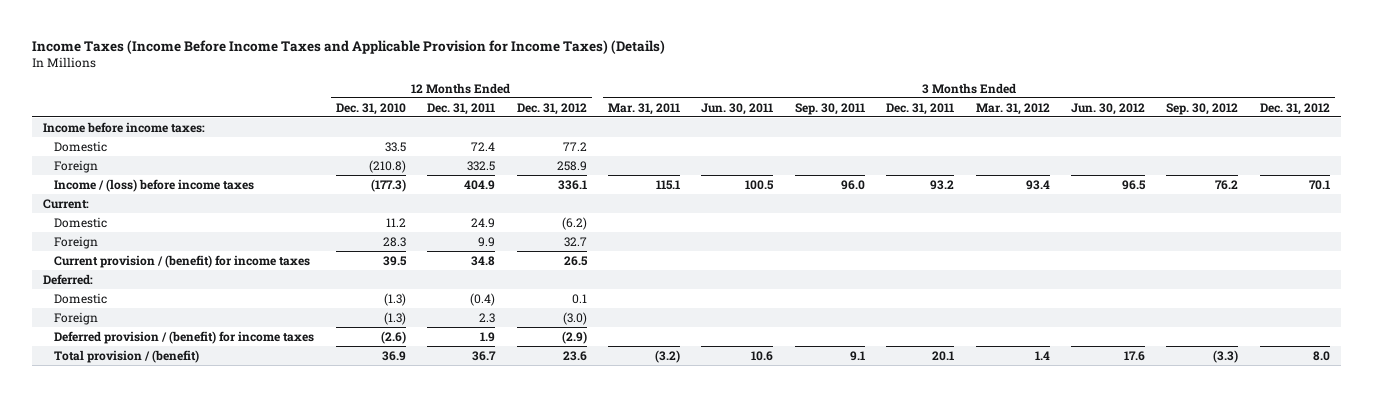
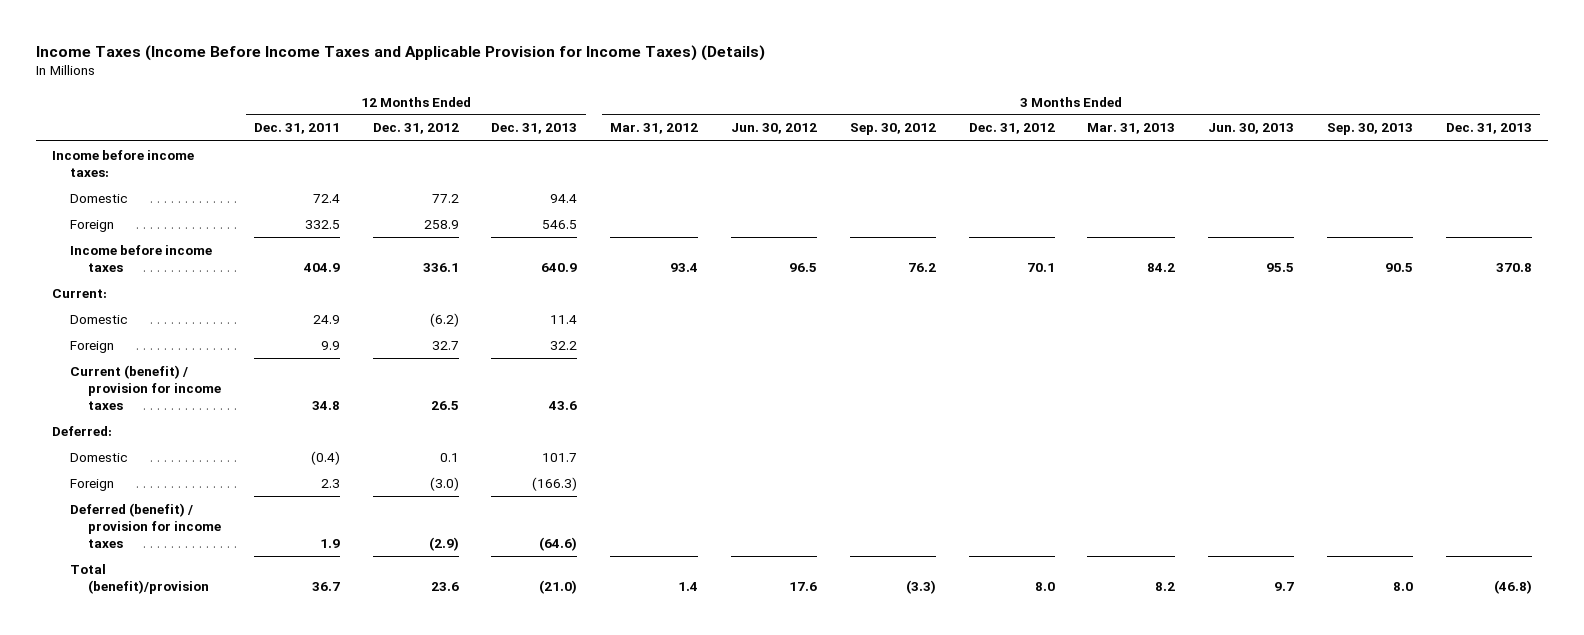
[335,102,406,115] Dec. 31, 2010 -> none
[608,102,681,115] Mar. 31, 2011 -> none
[701,102,774,115] Jun. 30, 2011 -> none
[794,102,865,115] Sep. 30, 2011 -> none
[886,102,955,115] Dec. 31, 2011 -> none
none -> [491,123,578,135] Dec. 31, 2013
none -> [1087,123,1176,135] Mar. 31, 2013
none -> [1208,123,1295,135] Jun. 30, 2013
none -> [1327,123,1414,136] Sep. 30, 2013
none -> [1445,123,1532,135] Dec. 31, 2013
[54,178,255,192] Income / (loss) before income taxes -> [70,244,213,272] Income before income taxes
[54,254,311,268] Current provision / (benefit) for income taxes -> [70,364,222,410] Current (benefit) / provision for income taxes
[54,330,315,344] Deferred provision / (benefit) for income taxes -> [70,502,222,548] Deferred (benefit) / provision for income taxes
[54,349,200,363] Total provision / (benefit) -> [70,563,210,594] Total (benefit)/provision

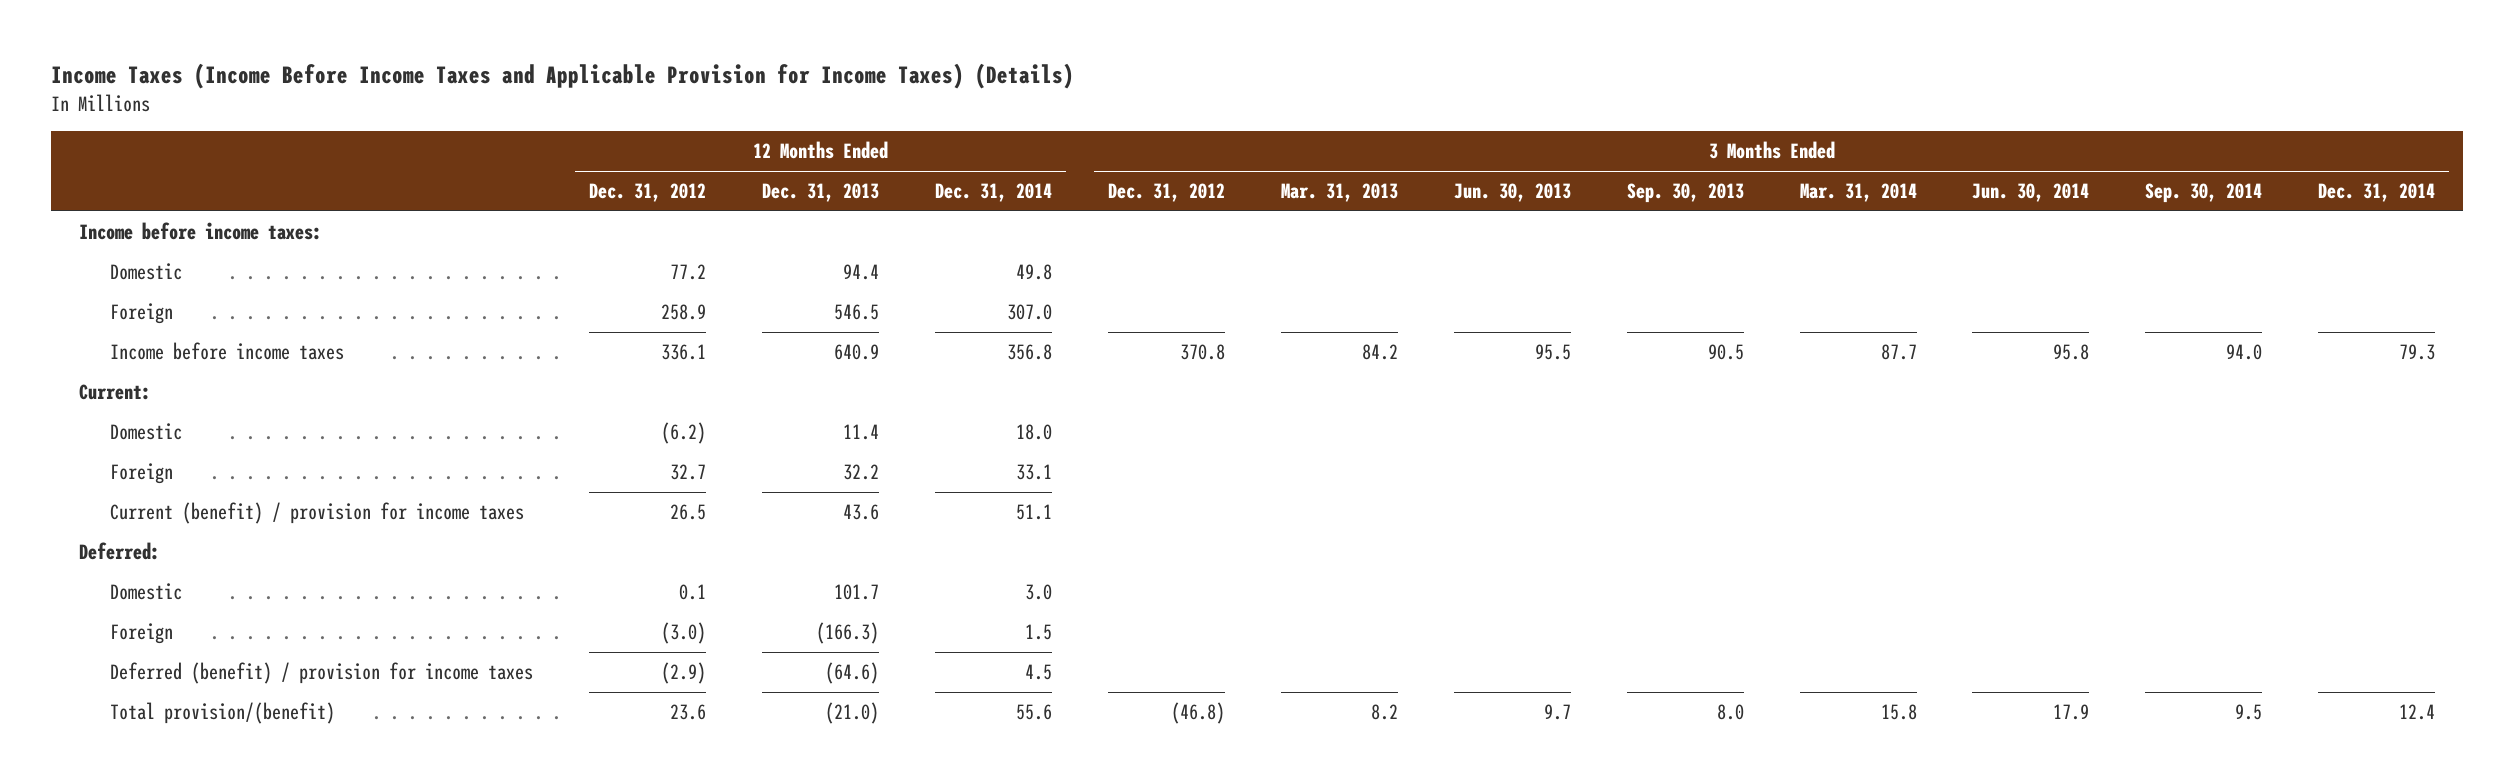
[253,123,340,135] Dec. 31, 2011 -> none
[610,123,699,135] Mar. 31, 2012 -> none
[731,123,818,135] Jun. 30, 2012 -> none
[849,123,936,136] Sep. 30, 2012 -> none
[1445,123,1532,135] Dec. 31, 2013 -> none
none -> [935,183,1053,203] Dec. 31, 2014
none -> [1799,183,1917,203] Mar. 31, 2014
none -> [1972,183,2090,203] Jun. 30, 2014
none -> [2145,183,2263,204] Sep. 30, 2014
none -> [2318,183,2436,203] Dec. 31, 2014
[1026,262,1055,272] 70.1 -> [1179,344,1225,361] 370.8
[70,563,210,594] Total (benefit)/provision -> [110,702,336,725] Total provision/(benefit)
[1034,581,1055,591] 8.0 -> [1170,702,1225,725] (46.8)

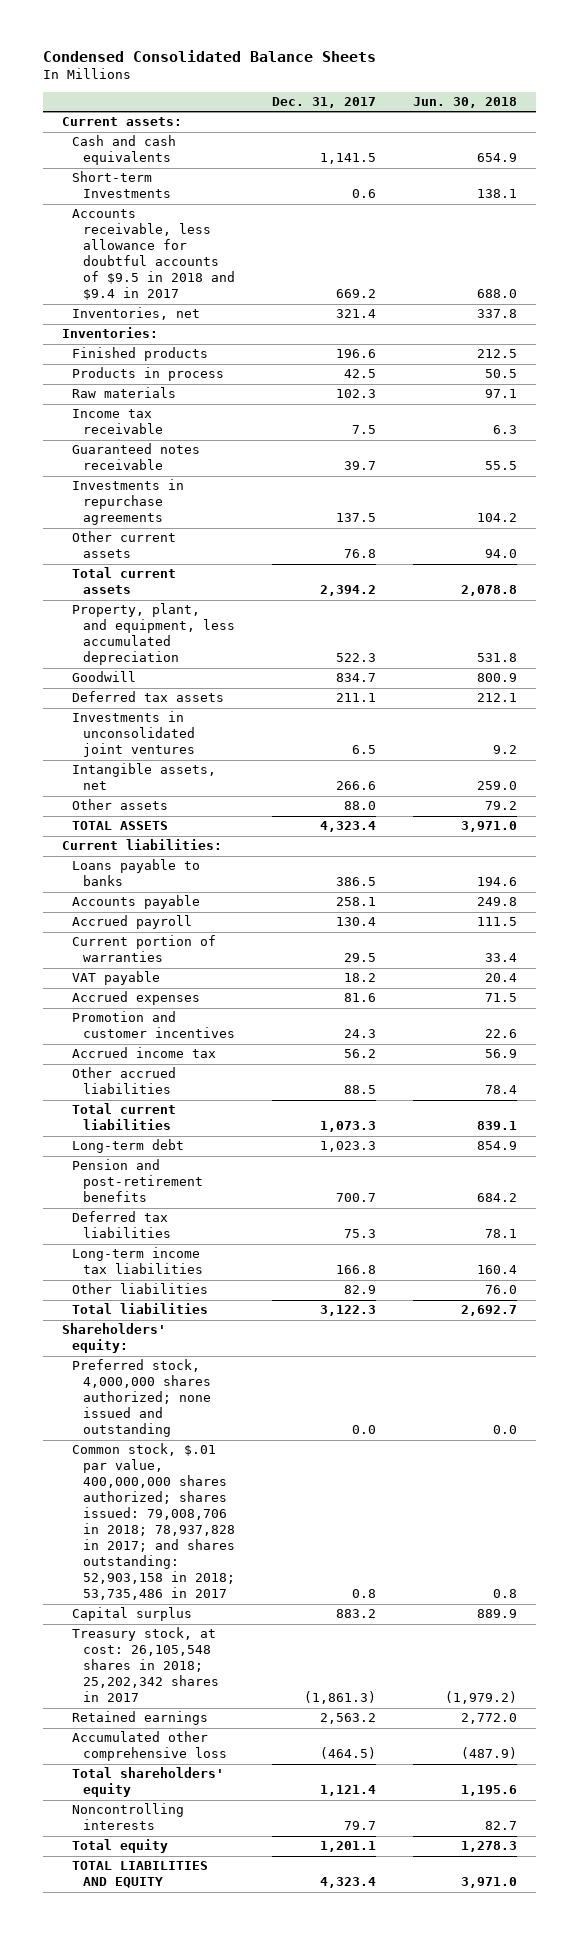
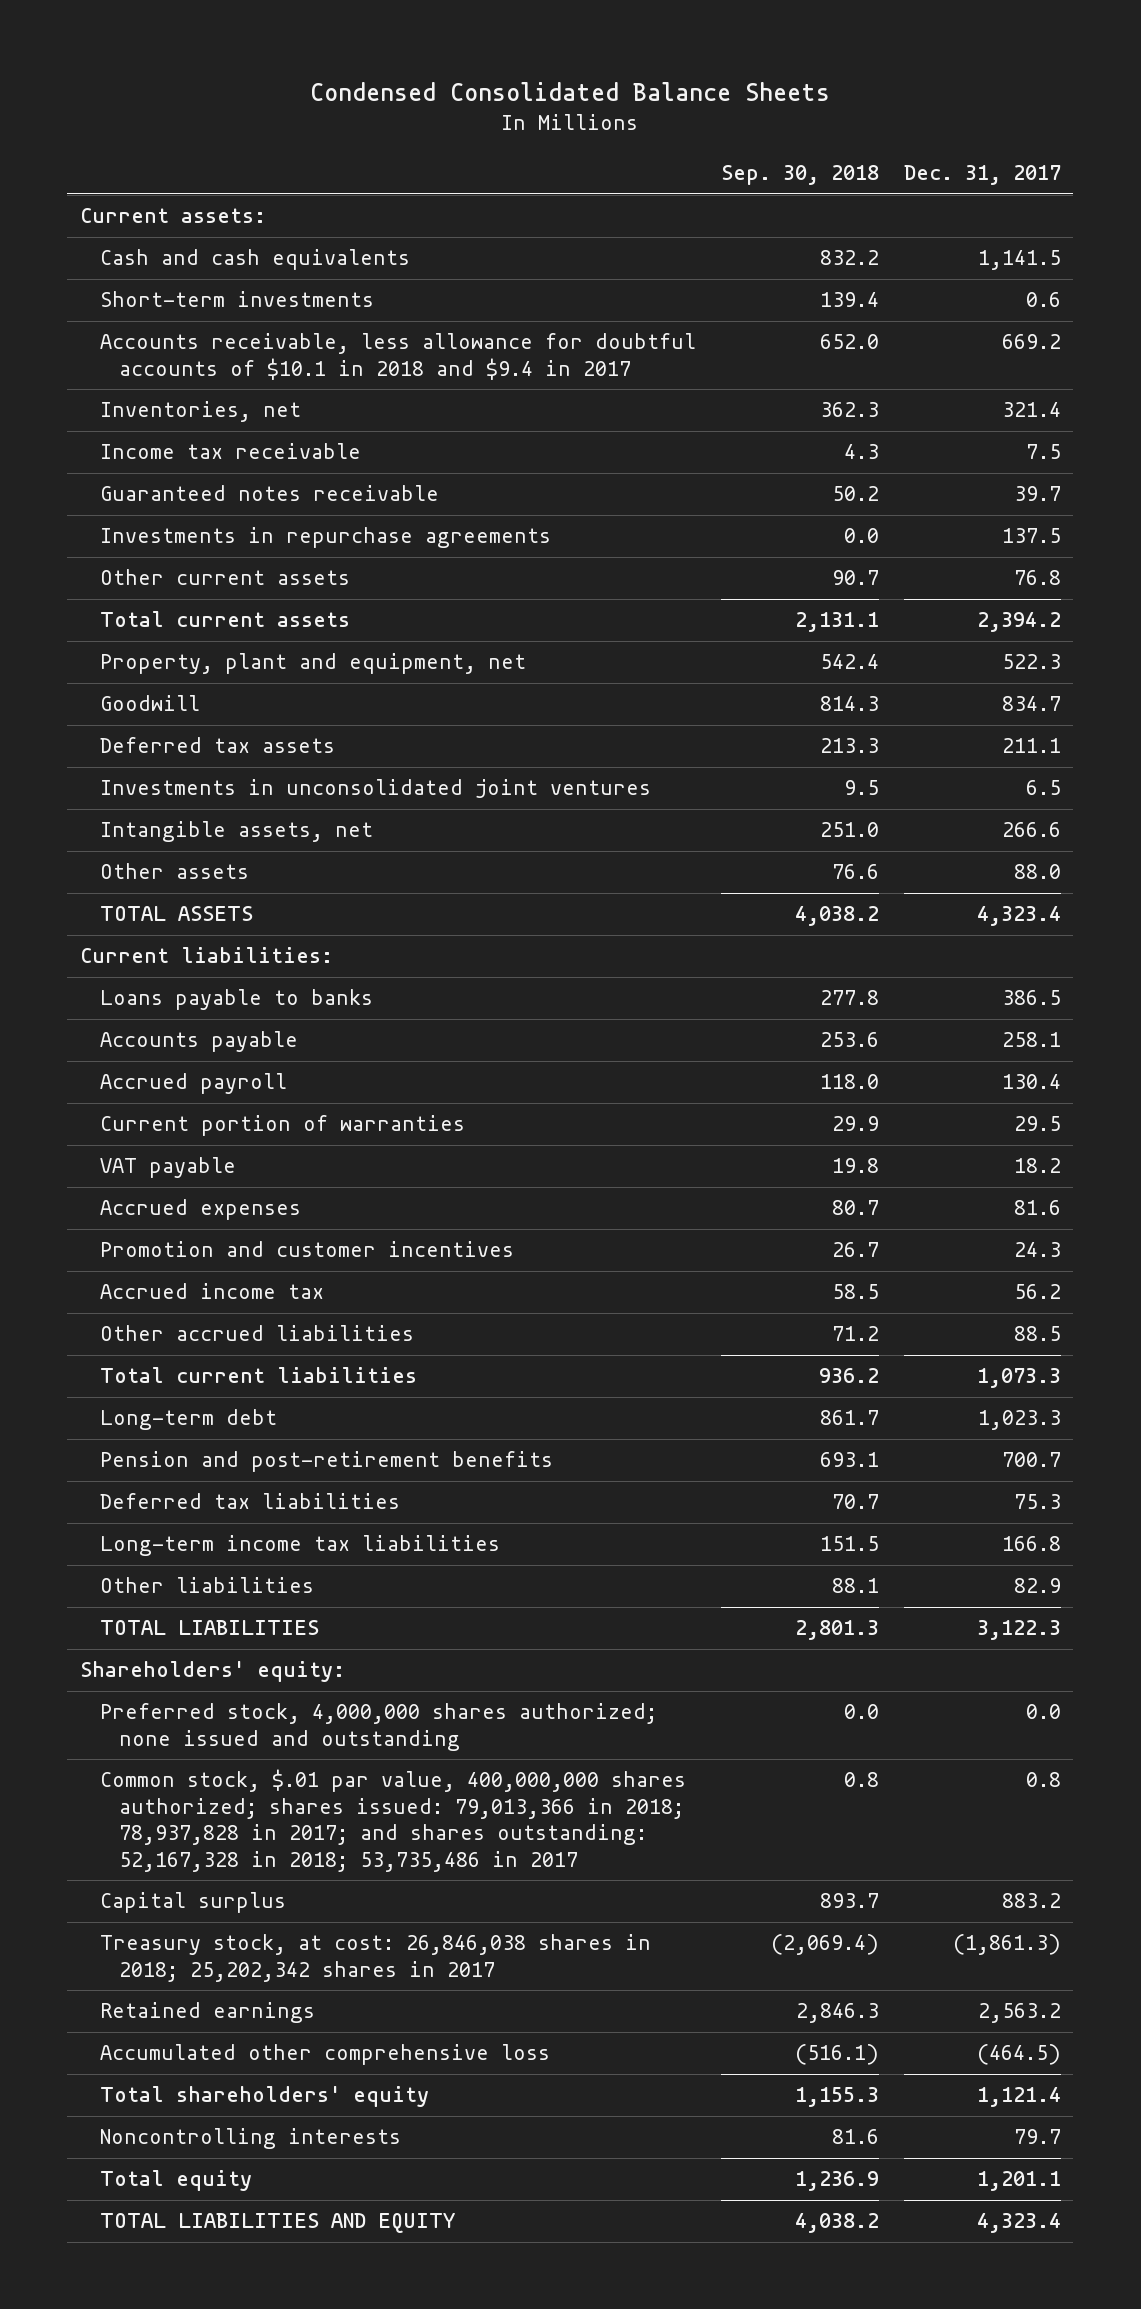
[413,97,518,109] Jun. 30, 2018 -> none
none -> [720,165,879,186] Sep. 30, 2018
[72,171,171,199] Short-term Investments -> [99,291,374,308] Short-term investments
[72,209,235,301] Accounts receivable, less allowance for doubtful accounts of $9.5 in 2018 and $9.4 in 2017 -> [99,333,696,380] Accounts receivable, less allowance for doubtful accounts of $10.1 in 2018 and $9.4 in 2017
[61,327,158,339] Inventories: -> none
[72,347,209,362] Finished products -> none
[72,367,225,382] Products in process -> none
[72,387,177,399] Raw materials -> none
[72,603,235,666] Property, plant, and equipment, less accumulated depreciation -> [99,653,526,675] Property, plant and equipment, net
[72,1303,209,1315] Total liabilities -> [99,1620,319,1636] TOTAL LIABILITIES
[72,1443,235,1601] Common stock, $.01 par value, 400,000,000 shares authorized; shares issued: 79,008,706 in 2018; 78,937,828 in 2017; and shares outstanding: 52,903,158 in 2018; 53,735,486 in 2017 -> [99,1769,686,1872] Common stock, $.01 par value, 400,000,000 shares authorized; shares issued: 79,013,366 in 2018; 78,937,828 in 2017; and shares outstanding: 52,167,328 in 2018; 53,735,486 in 2017
[72,1627,219,1703] Treasury stock, at cost: 26,105,548 shares in 2018; 25,202,342 shares in 2017 -> [99,1934,651,1982] Treasury stock, at cost: 26,846,038 shares in 2018; 25,202,342 shares in 2017

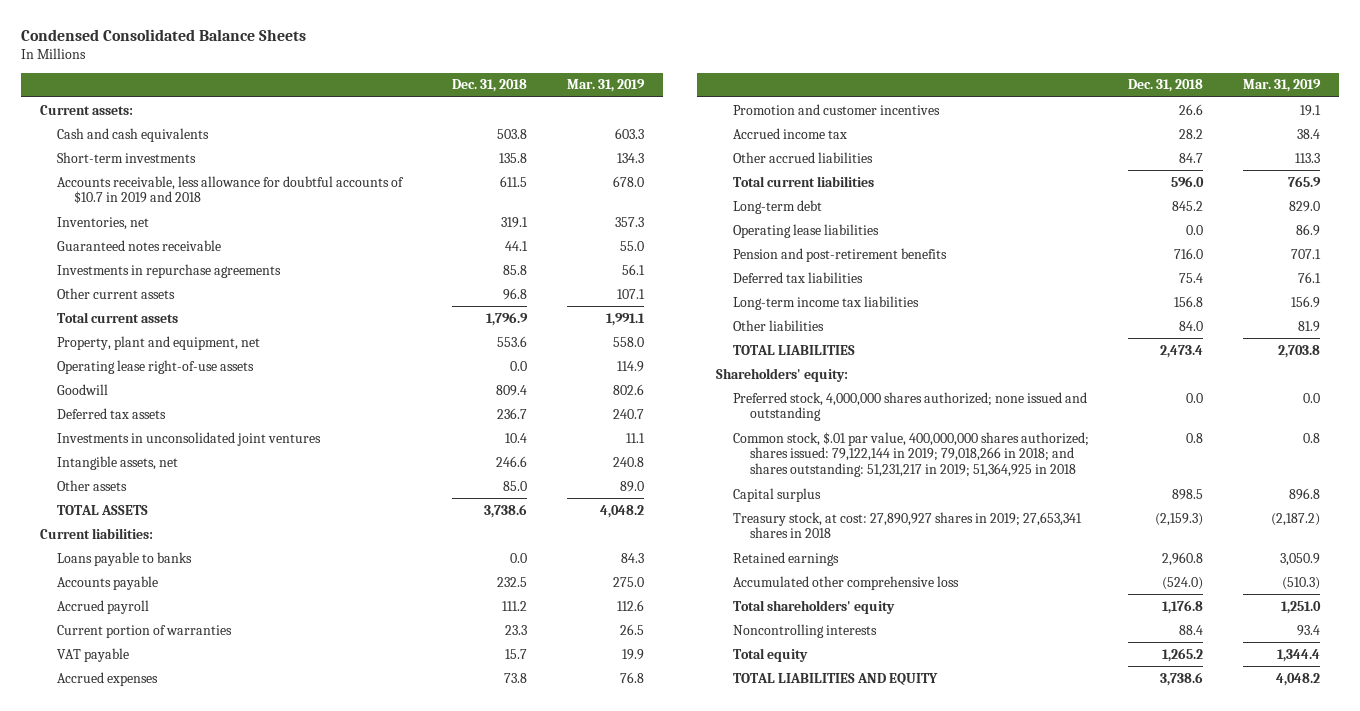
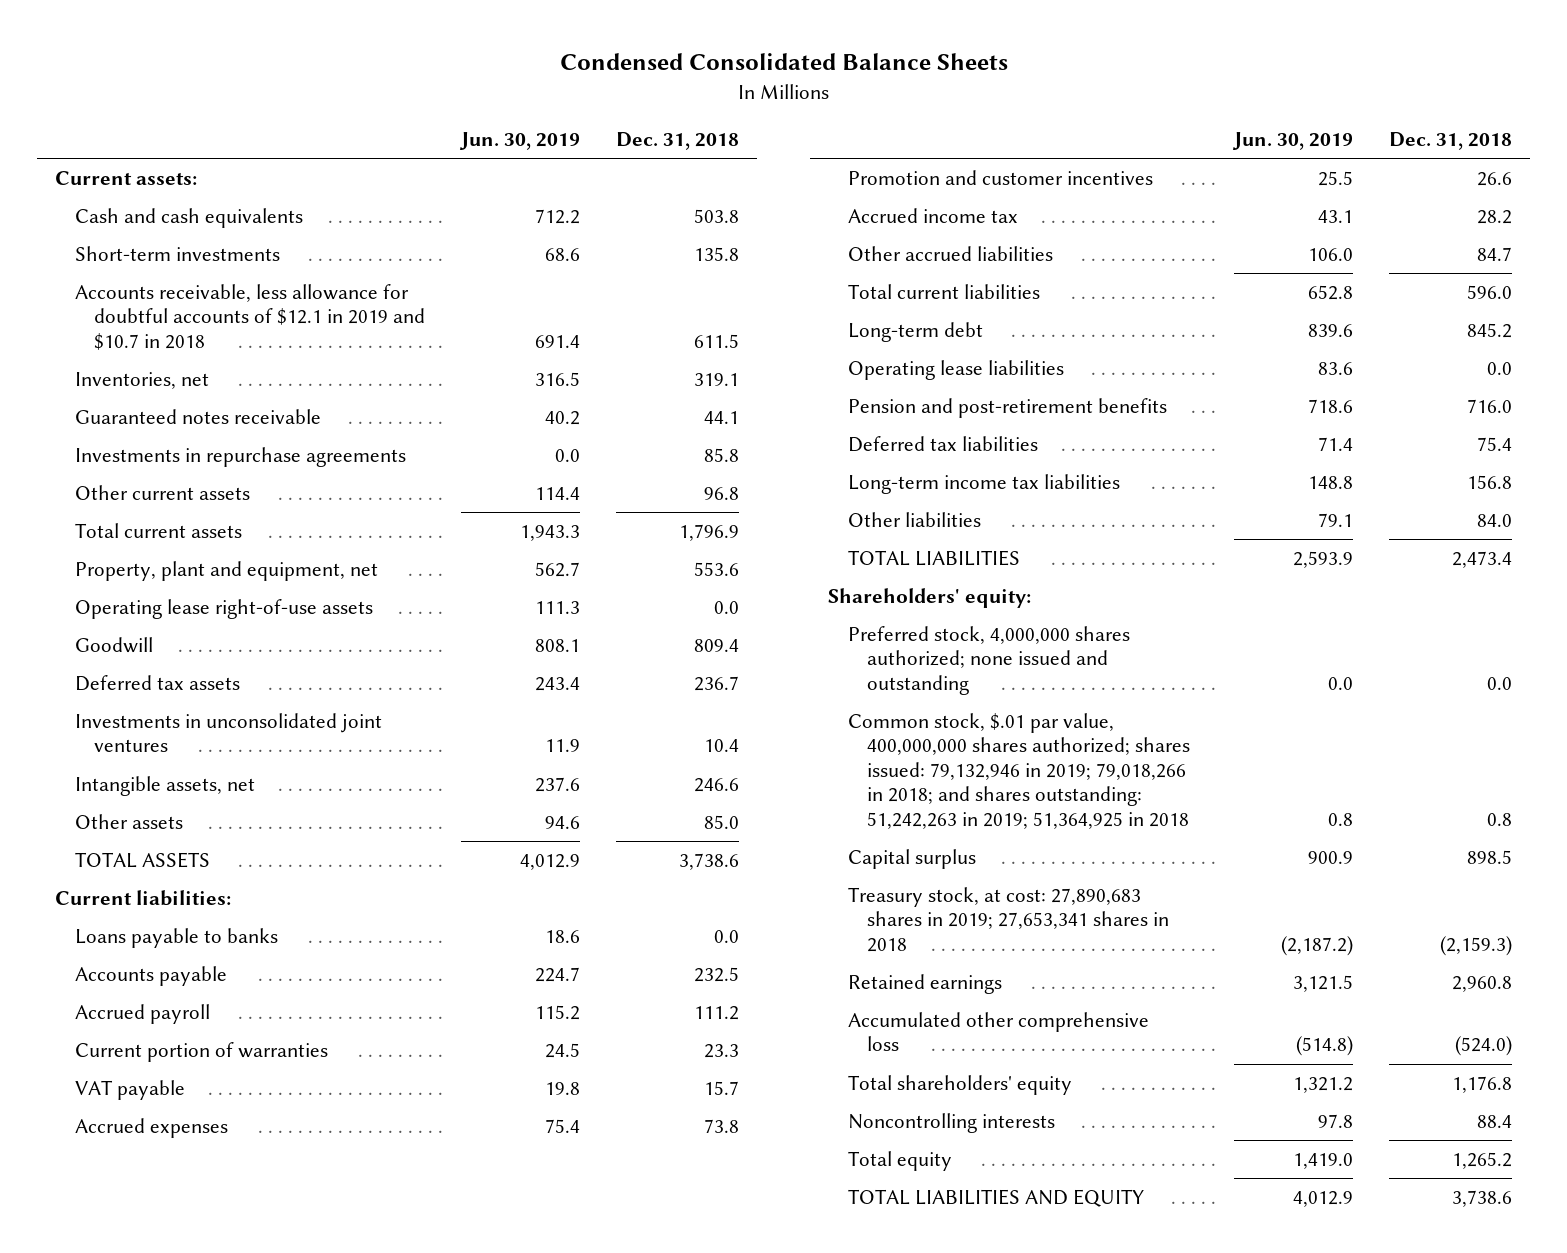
[566,79,645,93] Mar. 31, 2019 -> none
none -> [459,132,581,151] Jun. 30, 2019
[57,175,405,205] Accounts receivable, less allowance for doubtful accounts of $10.7 in 2019 and 2018 -> [74,284,426,350] Accounts receivable, less allowance for doubtful accounts of $12.1 in 2019 and $10.7 in 2018
[733,431,1090,478] Common stock, $.01 par value, 400,000,000 shares authorized; shares issued: 79,122,144 in 2019; 79,018,266 in 2018; and shares outstanding: 51,231,217 in 2019; 51,364,925 in 2018 -> [847,713,1190,829] Common stock, $.01 par value, 400,000,000 shares authorized; shares issued: 79,132,946 in 2019; 79,018,266 in 2018; and shares outstanding: 51,242,263 in 2019; 51,364,925 in 2018
[733,511,1083,539] Treasury stock, at cost: 27,890,927 shares in 2019; 27,653,341 shares in 2018 -> [847,887,1169,952] Treasury stock, at cost: 27,890,683 shares in 2019; 27,653,341 shares in 2018

